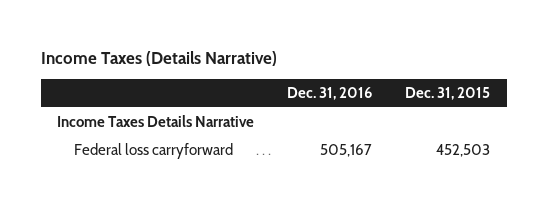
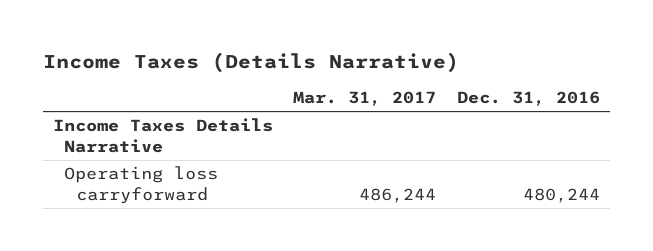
[405,87,491,101] Dec. 31, 2015 -> none
none -> [293,91,437,107] Mar. 31, 2017
[73,143,233,160] Federal loss carryforward -> [64,166,219,204] Operating loss carryforward
[320,144,373,158] 505,167 -> [522,187,600,203] 480,244

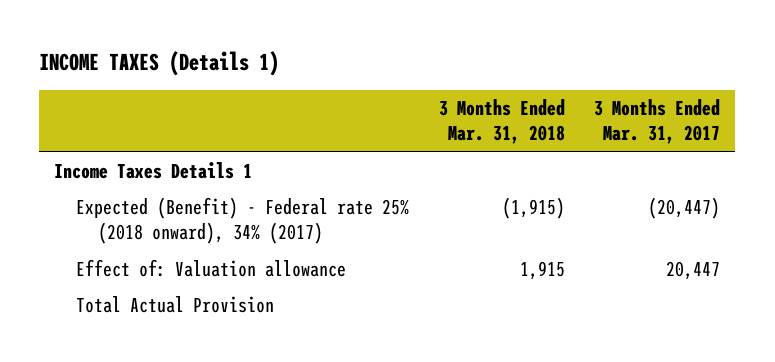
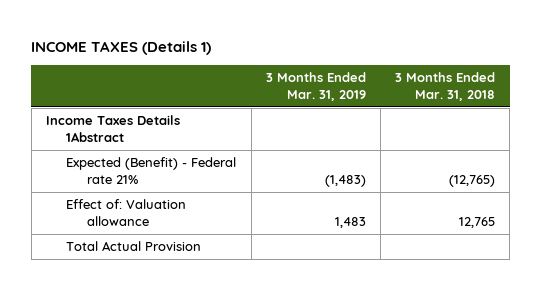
[594,99,721,145] 3 Months Ended Mar. 31, 2017 -> none
none -> [265,71,366,101] 3 Months Ended Mar. 31, 2019
[54,162,253,180] Income Taxes Details 1 -> [45,115,180,143] Income Taxes Details 1Abstract
[76,197,410,245] Expected (Benefit) - Federal rate 25% (2018 onward), 34% (2017) -> [66,157,237,185] Expected (Benefit) - Federal rate 21%
[501,197,565,220] (1,915) -> [449,175,496,188] (12,765)
[519,261,565,281] 1,915 -> [459,217,496,229] 12,765

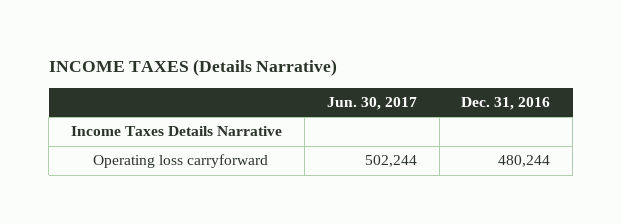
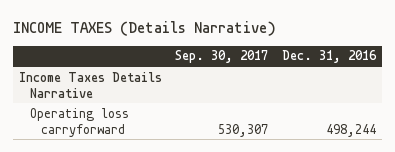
[326,97,417,111] Jun. 30, 2017 -> none
none -> [175,50,269,64] Sep. 30, 2017
[498,155,551,168] 480,244 -> [325,123,376,137] 498,244

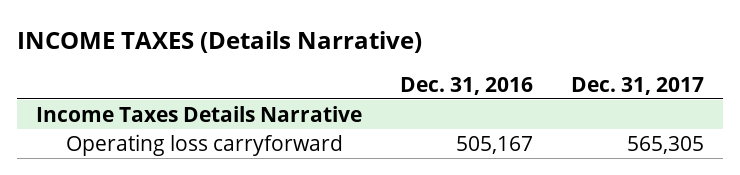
[175,50,269,64] Sep. 30, 2017 -> none
none -> [571,76,705,95] Dec. 31, 2017
[325,123,376,137] 498,244 -> [456,135,534,154] 505,167

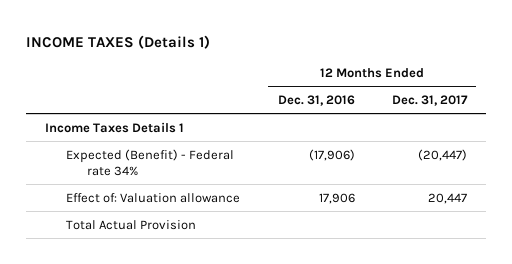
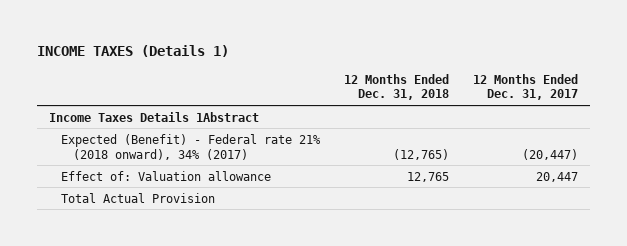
[277,95,355,107] Dec. 31, 2016 -> none
none -> [344,73,450,101] 12 Months Ended Dec. 31, 2018
[45,121,185,133] Income Taxes Details 1 -> [48,111,259,122] Income Taxes Details 1Abstract
[66,148,235,176] Expected (Benefit) - Federal rate 34% -> [60,133,321,160] Expected (Benefit) - Federal rate 21% (2018 onward), 34% (2017)

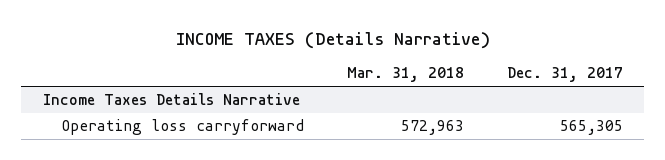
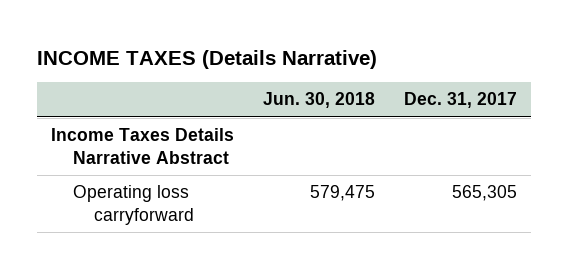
[346,67,464,83] Mar. 31, 2018 -> none
none -> [262,92,375,109] Jun. 30, 2018
[42,93,300,106] Income Taxes Details Narrative -> [51,128,235,164] Income Taxes Details Narrative Abstract

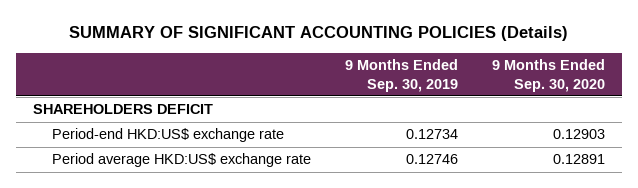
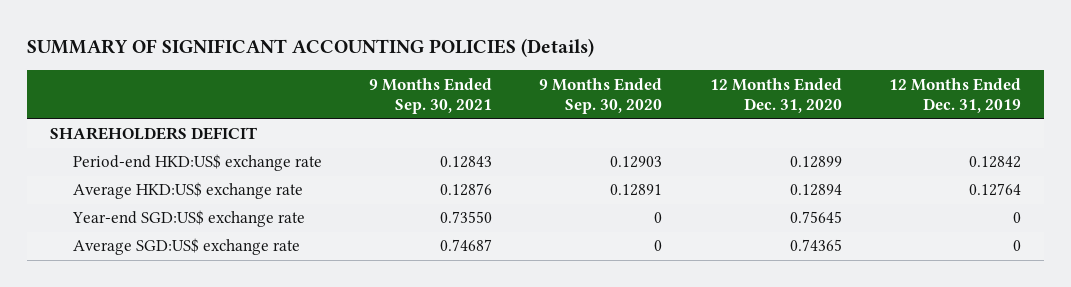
[344,59,458,92] 9 Months Ended Sep. 30, 2019 -> none
none -> [369,77,493,115] 9 Months Ended Sep. 30, 2021
none -> [709,77,842,114] 12 Months Ended Dec. 31, 2020
none -> [888,77,1021,114] 12 Months Ended Dec. 31, 2019
[51,153,311,168] Period average HKD:US$ exchange rate -> [73,182,304,200] Average HKD:US$ exchange rate
none -> [72,210,306,228] Year-end SGD:US$ exchange rate
none -> [73,238,301,256] Average SGD:US$ exchange rate

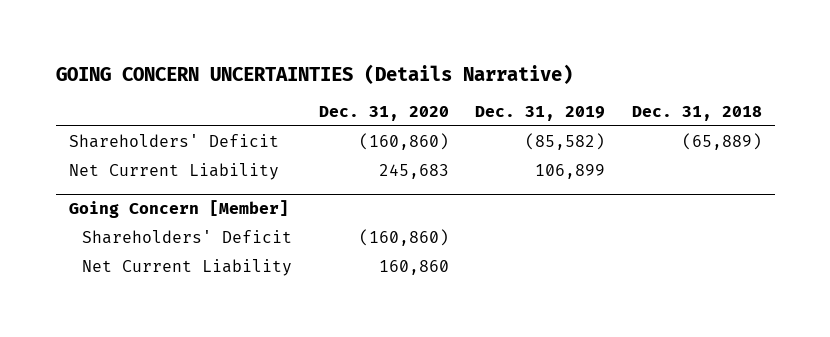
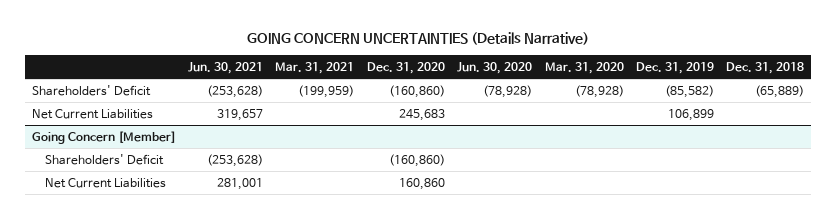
none -> [187,61,263,74] Jun. 30, 2021
none -> [275,61,355,74] Mar. 31, 2021
none -> [457,61,533,74] Jun. 30, 2020
none -> [544,61,624,74] Mar. 31, 2020
[68,162,279,180] Net Current Liability -> [31,108,153,119] Net Current Liabilities
[82,258,293,276] Net Current Liability -> [44,177,166,188] Net Current Liabilities

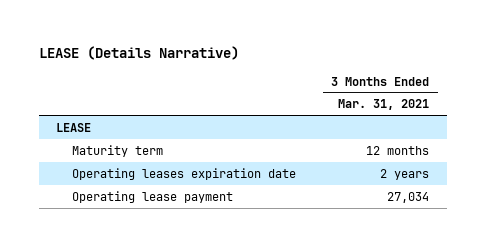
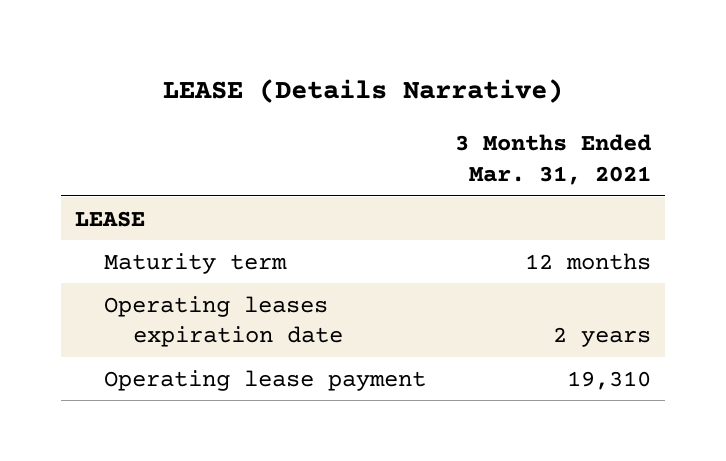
[387,191,430,203] 27,034 -> [566,370,651,390] 19,310

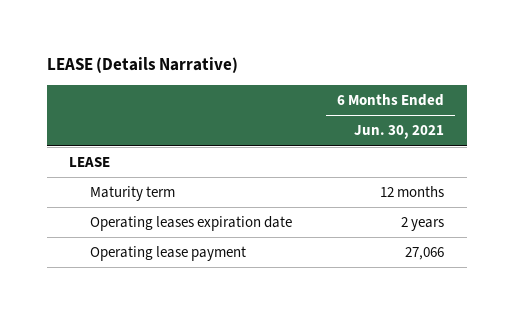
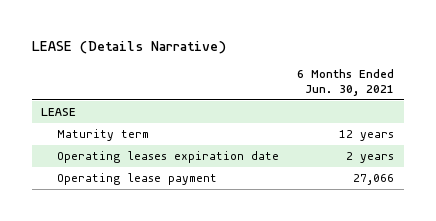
[380,186,445,198] 12 months -> [339,130,395,142] 12 years

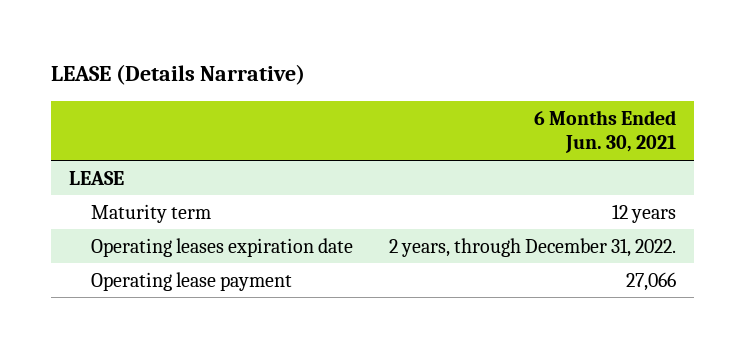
[346,152,395,164] 2 years -> [389,237,677,257] 2 years, through December 31, 2022.

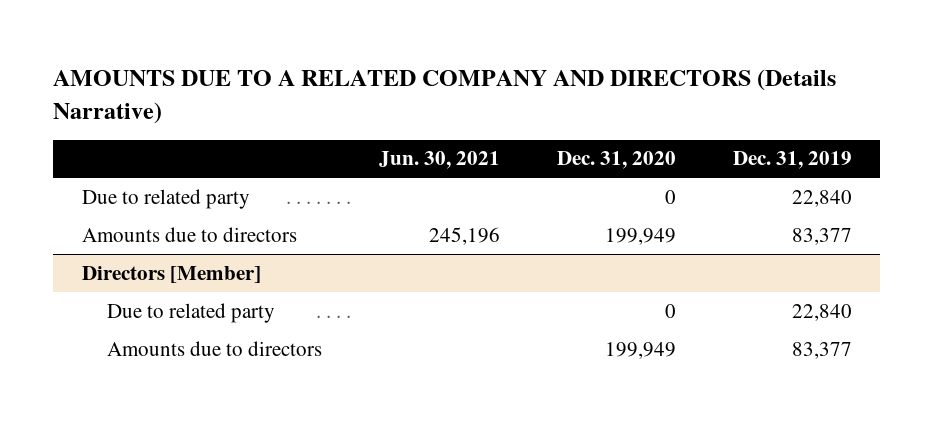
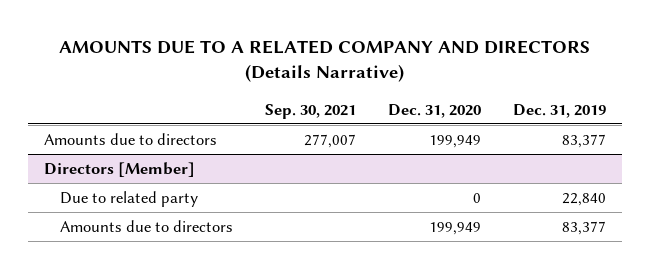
[379,151,501,170] Jun. 30, 2021 -> none
none -> [264,103,356,119] Sep. 30, 2021
[81,188,250,209] Due to related party -> none

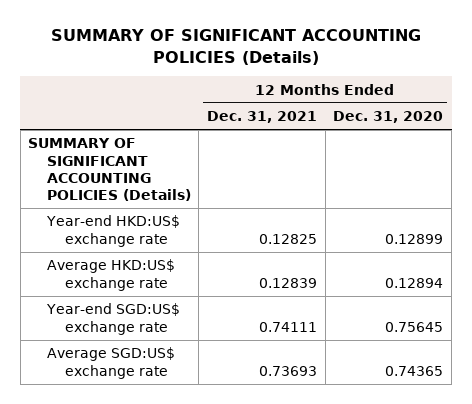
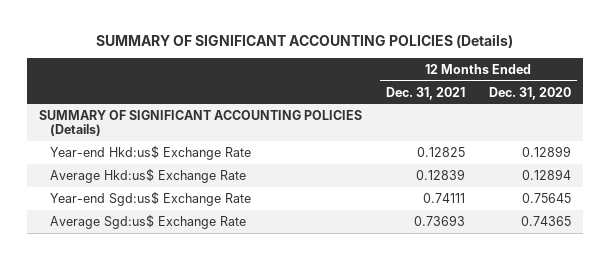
[45,215,180,247] Year-end HKD:US$ exchange rate -> [49,144,251,160] Year-end Hkd:us$ Exchange Rate
[46,259,175,291] Average HKD:US$ exchange rate -> [49,167,246,183] Average Hkd:us$ Exchange Rate
[45,303,180,335] Year-end SGD:US$ exchange rate -> [49,190,251,206] Year-end Sgd:us$ Exchange Rate
[46,347,175,379] Average SGD:US$ exchange rate -> [49,213,246,229] Average Sgd:us$ Exchange Rate

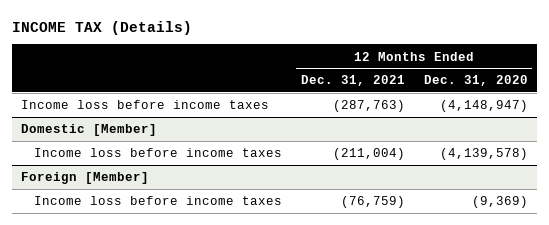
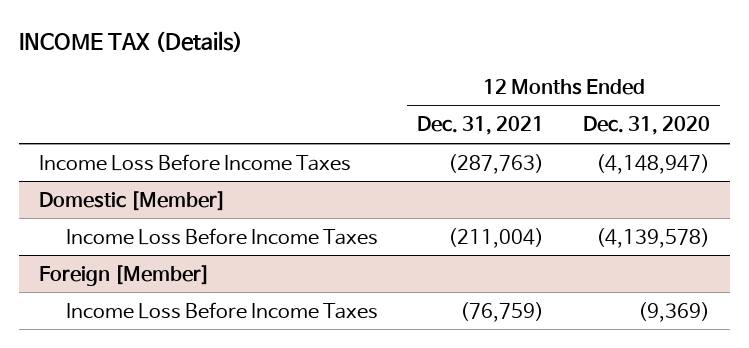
[21,100,270,110] Income loss before income taxes -> [38,153,351,171] Income Loss Before Income Taxes
[34,148,283,158] Income loss before income taxes -> [66,227,379,245] Income Loss Before Income Taxes
[34,196,283,206] Income loss before income taxes -> [66,301,379,319] Income Loss Before Income Taxes

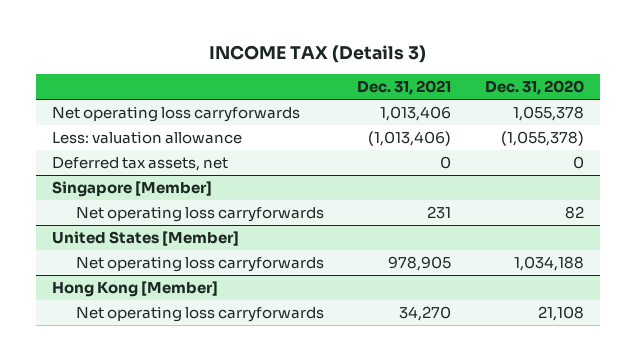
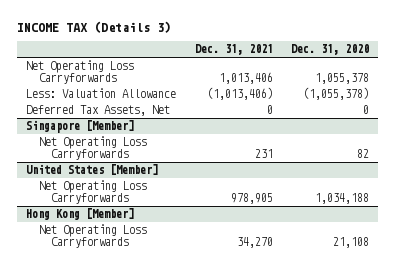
[52,106,301,123] Net operating loss carryforwards -> [26,60,135,85] Net Operating Loss Carryforwards
[52,131,243,145] Less: valuation allowance -> [26,88,177,99] Less: Valuation Allowance
[52,157,229,172] Deferred tax assets, net -> [26,105,171,117] Deferred Tax Assets, Net
[76,206,325,223] Net operating loss carryforwards -> [38,136,147,161] Net Operating Loss Carryforwards
[76,256,325,273] Net operating loss carryforwards -> [38,180,147,205] Net Operating Loss Carryforwards
[76,306,325,323] Net operating loss carryforwards -> [38,224,147,249] Net Operating Loss Carryforwards

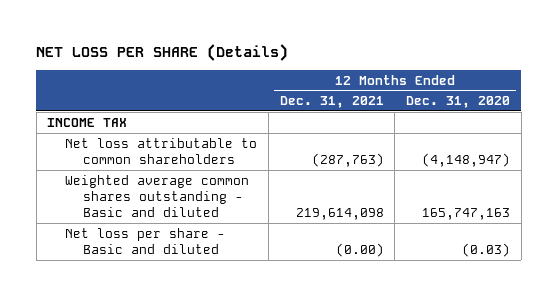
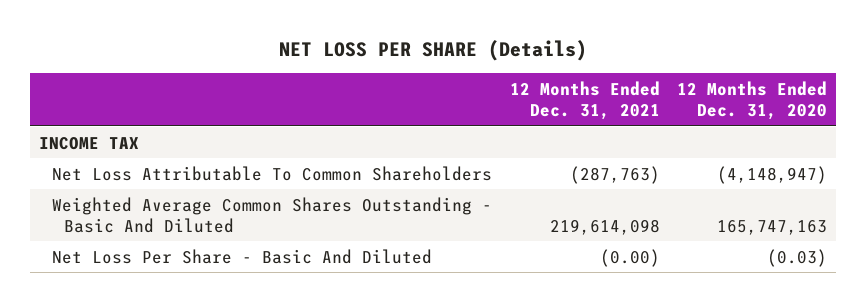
[65,137,258,165] Net loss attributable to common shareholders -> [51,165,492,181] Net Loss Attributable To Common Shareholders
[65,174,250,218] Weighted average common shares outstanding - Basic and diluted -> [51,196,492,233] Weighted Average Common Shares Outstanding - Basic And Diluted
[65,227,226,255] Net loss per share - Basic and diluted -> [51,248,432,264] Net Loss Per Share - Basic And Diluted

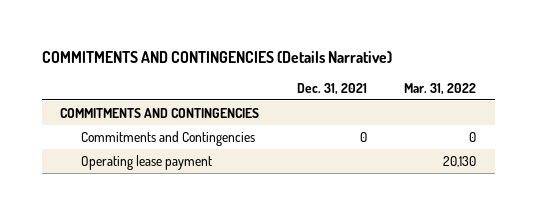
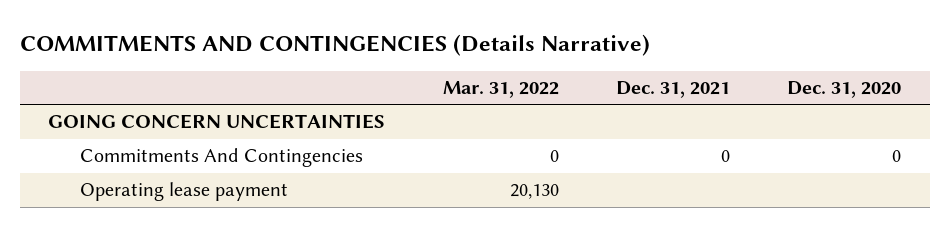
none -> [787,81,902,99] Dec. 31, 2020
[60,107,260,118] COMMITMENTS AND CONTINGENCIES -> none
none -> [48,114,386,130] GOING CONCERN UNCERTAINTIES
[81,130,256,146] Commitments and Contingencies -> [80,148,364,168] Commitments And Contingencies

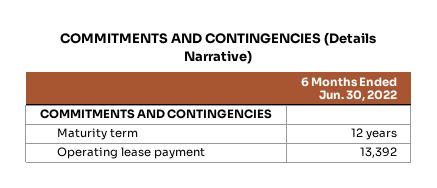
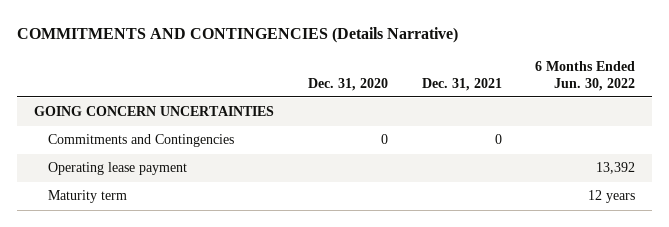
none -> [307,77,388,91] Dec. 31, 2020
none -> [421,77,502,91] Dec. 31, 2021
none -> [34,106,275,117] GOING CONCERN UNCERTAINTIES
[40,109,273,120] COMMITMENTS AND CONTINGENCIES -> [47,134,234,148] Commitments and Contingencies
[56,128,138,141] Maturity term -> [47,190,127,204] Maturity term

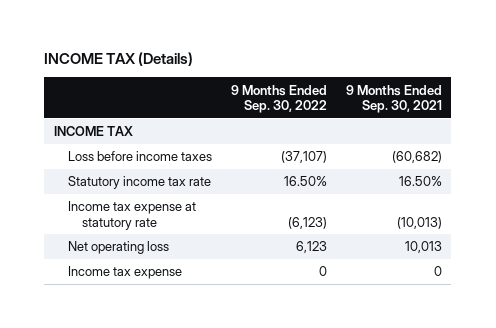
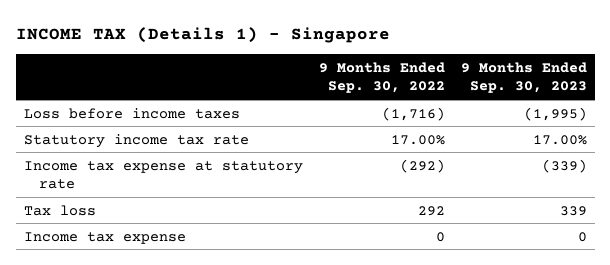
[44,52,194,67] INCOME TAX (Details) -> [15,27,390,44] INCOME TAX (Details 1) - Singapore
[345,84,442,114] 9 Months Ended Sep. 30, 2021 -> none
none -> [460,61,587,94] 9 Months Ended Sep. 30, 2023
[53,126,133,137] INCOME TAX -> none
[281,151,328,164] (37,107) -> [381,106,445,121] (1,716)
[284,176,328,187] 16.50% -> [390,134,445,145] 17.00%
[288,216,328,229] (6,123) -> [399,158,445,173] (292)
[68,241,170,255] Net operating loss -> [23,204,96,216] Tax loss
[296,241,328,254] 6,123 -> [417,205,445,216] 292

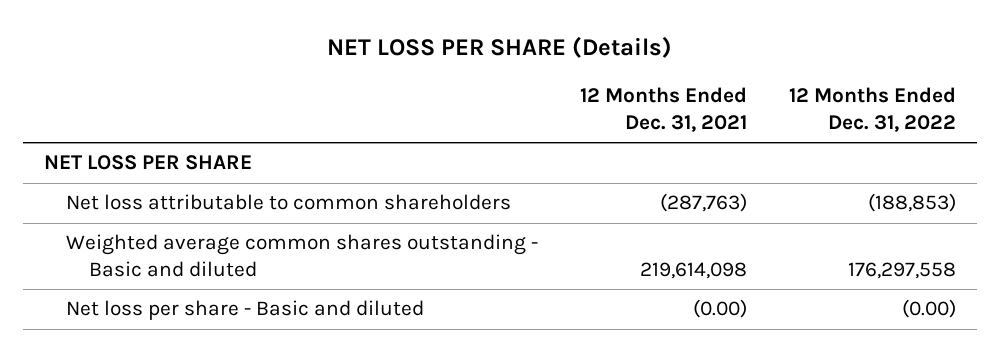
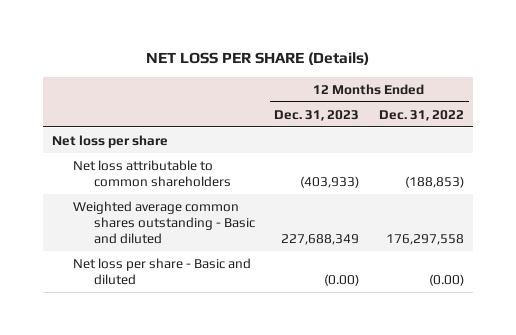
[580,87,748,132] 12 Months Ended Dec. 31, 2021 -> none
none -> [274,109,360,121] Dec. 31, 2023
[43,155,252,171] NET LOSS PER SHARE -> [52,134,169,148] Net loss per share

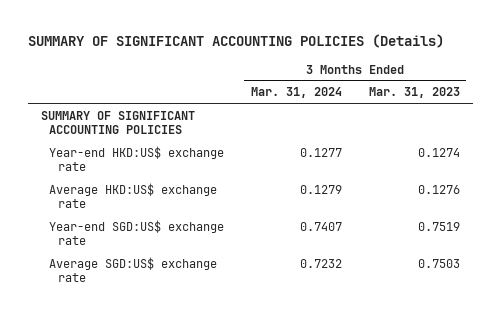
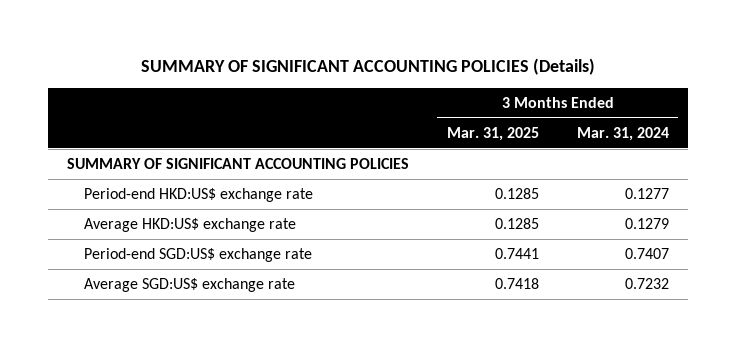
[368,87,460,99] Mar. 31, 2023 -> none
none -> [446,126,539,141] Mar. 31, 2025
[49,145,225,171] Year-end HKD:US$ exchange rate -> [84,188,314,203] Period-end HKD:US$ exchange rate
[49,219,225,245] Year-end SGD:US$ exchange rate -> [84,248,313,263] Period-end SGD:US$ exchange rate

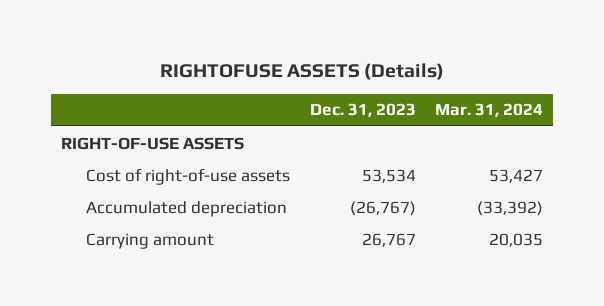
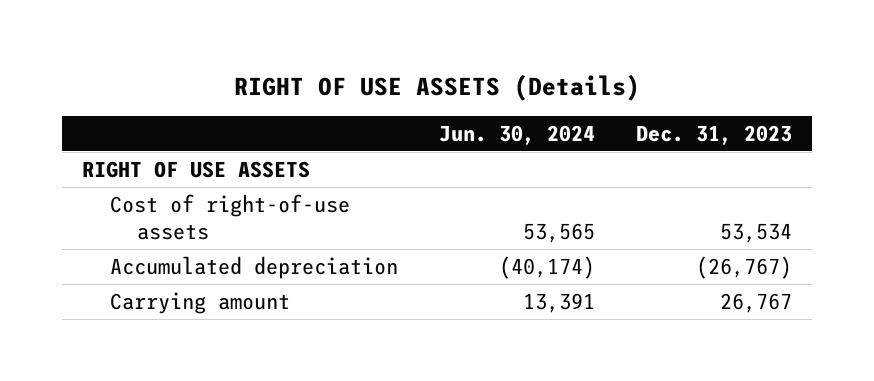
[159,62,444,80] RIGHTOFUSE ASSETS (Details) -> [233,73,640,101] RIGHT OF USE ASSETS (Details)
[435,103,544,118] Mar. 31, 2024 -> none
none -> [438,124,595,145] Jun. 30, 2024
[60,136,244,150] RIGHT-OF-USE ASSETS -> [82,160,311,178] RIGHT OF USE ASSETS

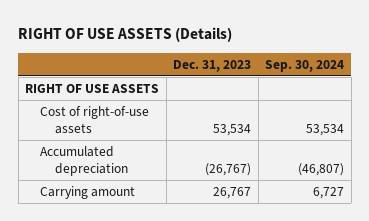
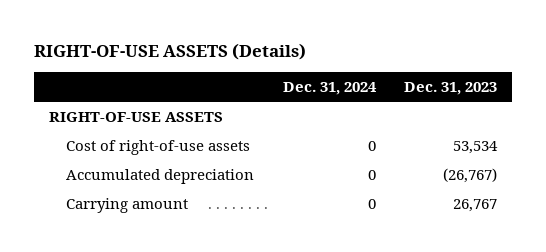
[18,27,233,43] RIGHT OF USE ASSETS (Details) -> [34,43,307,61] RIGHT-OF-USE ASSETS (Details)
[265,59,345,72] Sep. 30, 2024 -> none
none -> [282,82,377,96] Dec. 31, 2024
[25,83,160,93] RIGHT OF USE ASSETS -> [48,111,223,122] RIGHT-OF-USE ASSETS

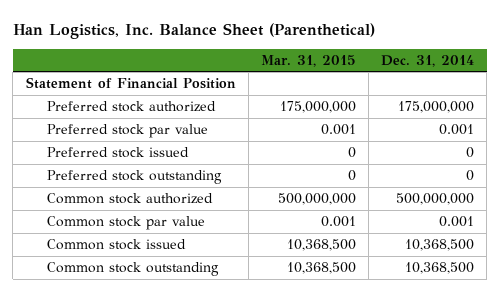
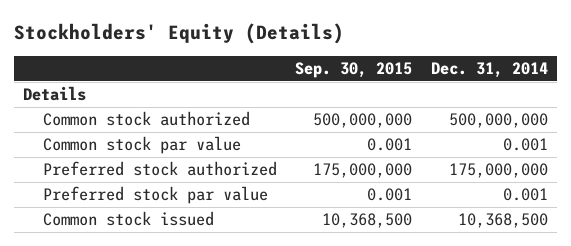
[12,22,375,39] Han Logistics, Inc. Balance Sheet (Parenthetical) -> [13,23,344,45] Stockholders' Equity (Details)
[260,54,356,67] Mar. 31, 2015 -> none
none -> [295,62,413,79] Sep. 30, 2015
[25,77,236,90] Statement of Financial Position -> none
[47,147,190,159] Preferred stock issued -> none
[47,170,223,185] Preferred stock outstanding -> none
none -> [23,86,87,102] Details
[47,101,217,113] Preferred stock authorized -> [43,161,278,177] Preferred stock authorized
[47,124,209,139] Preferred stock par value -> [43,186,269,205] Preferred stock par value
[47,262,220,277] Common stock outstanding -> none

